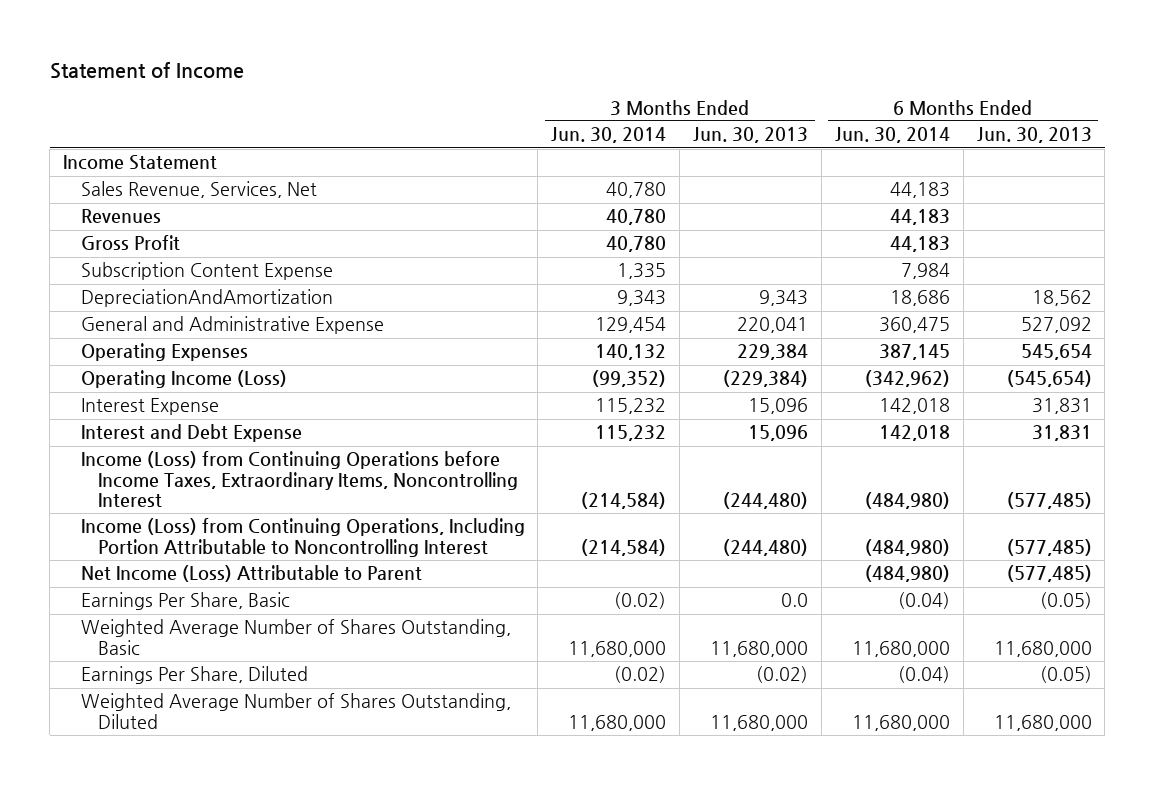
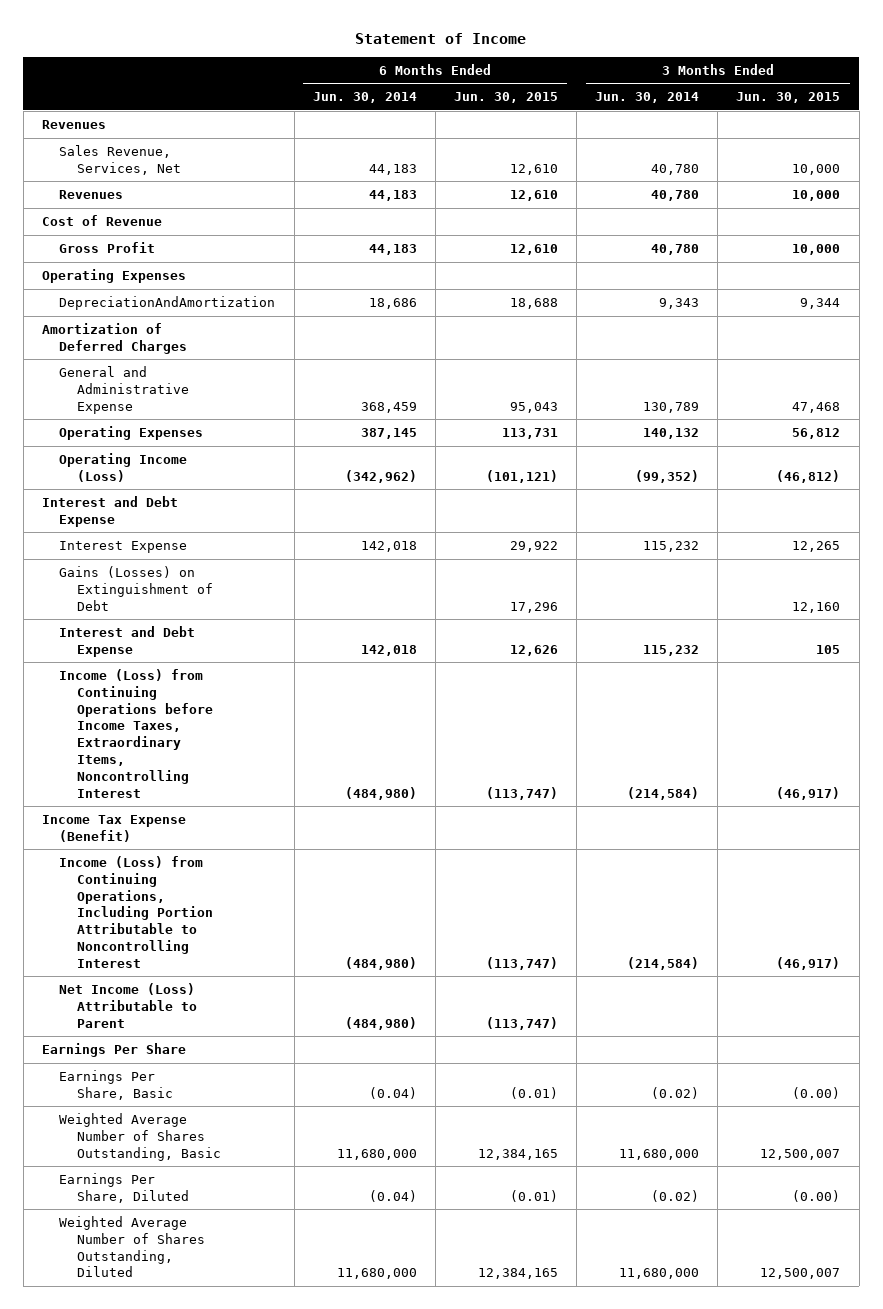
[693,127,809,144] Jun. 30, 2013 -> none
[976,127,1092,144] Jun. 30, 2013 -> none
none -> [453,92,558,104] Jun. 30, 2015
none -> [736,92,841,104] Jun. 30, 2015
[63,155,218,171] Income Statement -> none
none -> [42,120,107,130] Revenues
none -> [42,215,163,227] Cost of Revenue
[80,262,333,281] Subscription Content Expense -> none
none -> [42,269,187,284] Operating Expenses
none -> [42,323,188,354] Amortization of Deferred Charges
[595,317,667,334] 129,454 -> [643,401,700,413] 130,789
[878,317,950,334] 360,475 -> [360,401,417,413] 368,459
none -> [42,496,179,527] Interest and Debt Expense
none -> [59,566,213,611] Gains (Losses) on Extinguishment of Debt
none -> [42,815,187,842] Income Tax Expense (Benefit)
none -> [42,1043,187,1058] Earnings Per Share

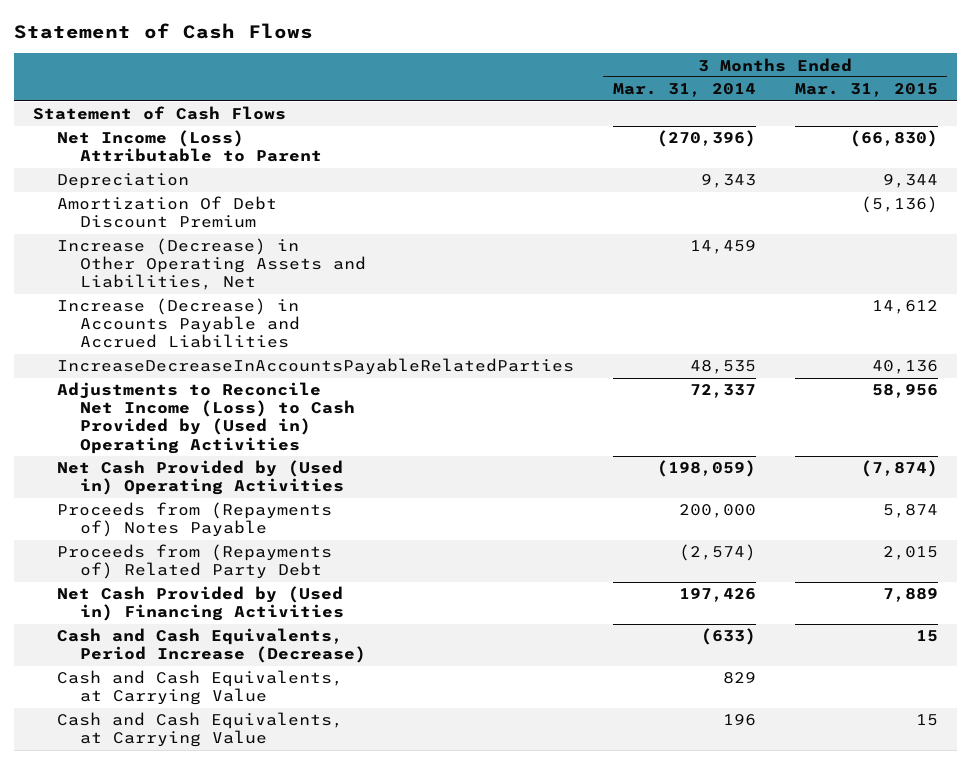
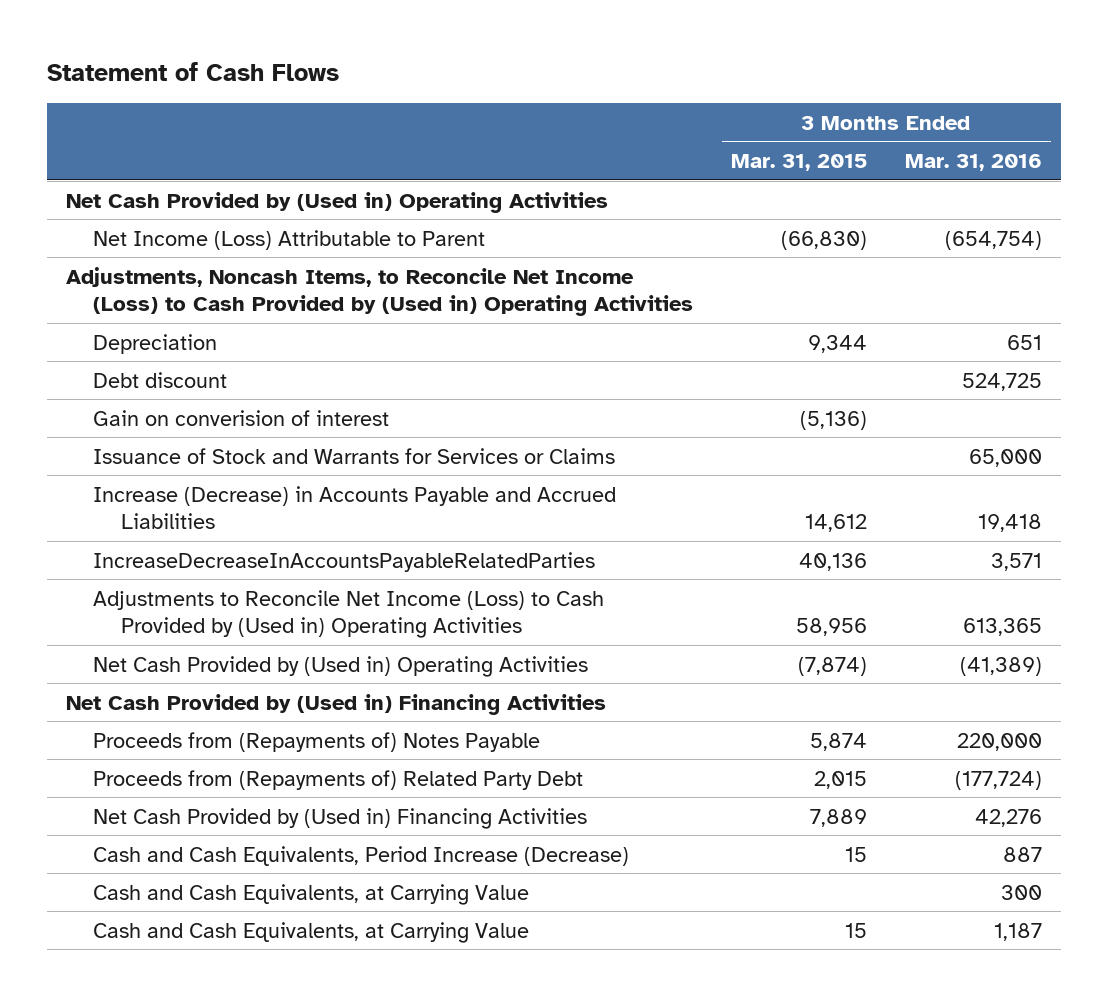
[612,83,756,98] Mar. 31, 2014 -> none
none -> [904,154,1042,172] Mar. 31, 2016
[33,106,287,121] Statement of Cash Flows -> none
none -> [66,191,609,213] Net Cash Provided by (Used in) Operating Activities
none -> [66,266,694,317] Adjustments, Noncash Items, to Reconcile Net Income (Loss) to Cash Provided by (Used in) Operating Activities
[56,238,367,291] Increase (Decrease) in Other Operating Assets and Liabilities, Net -> none
none -> [93,371,228,388] Debt discount
[56,196,277,229] Amortization Of Debt Discount Premium -> [93,409,390,426] Gain on converision of interest
none -> [93,447,616,464] Issuance of Stock and Warrants for Services or Claims
none -> [66,693,607,715] Net Cash Provided by (Used in) Financing Activities

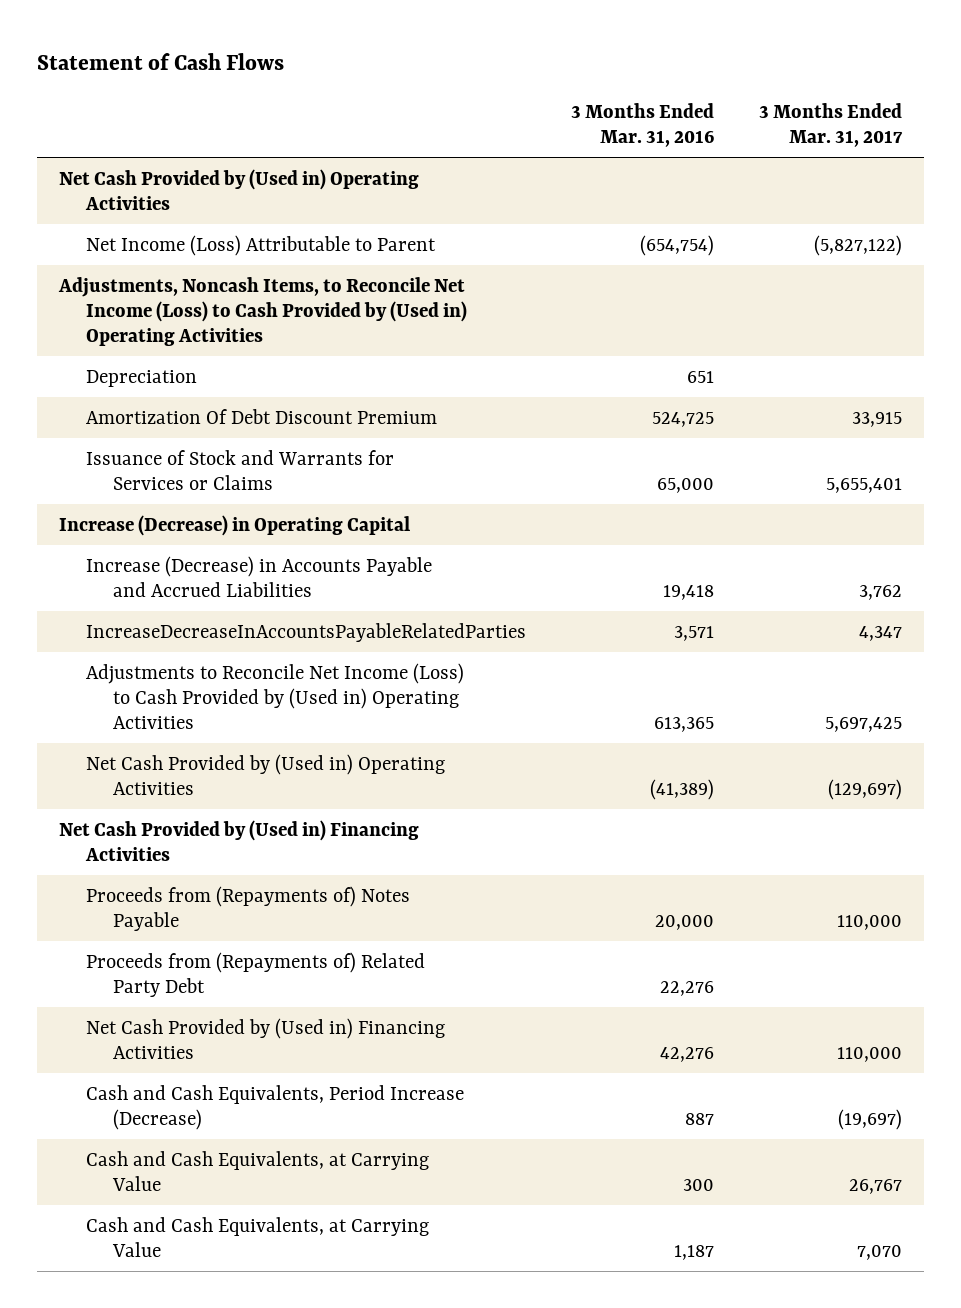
[731,154,868,172] Mar. 31, 2015 -> none
none -> [758,102,903,147] 3 Months Ended Mar. 31, 2017
[93,409,390,426] Gain on converision of interest -> none
[93,371,228,388] Debt discount -> [86,408,438,424] Amortization Of Debt Discount Premium
none -> [59,514,411,536] Increase (Decrease) in Operating Capital
[956,732,1042,751] 220,000 -> [655,914,715,930] 20,000
[954,770,1042,790] (177,724) -> [660,980,715,996] 22,276

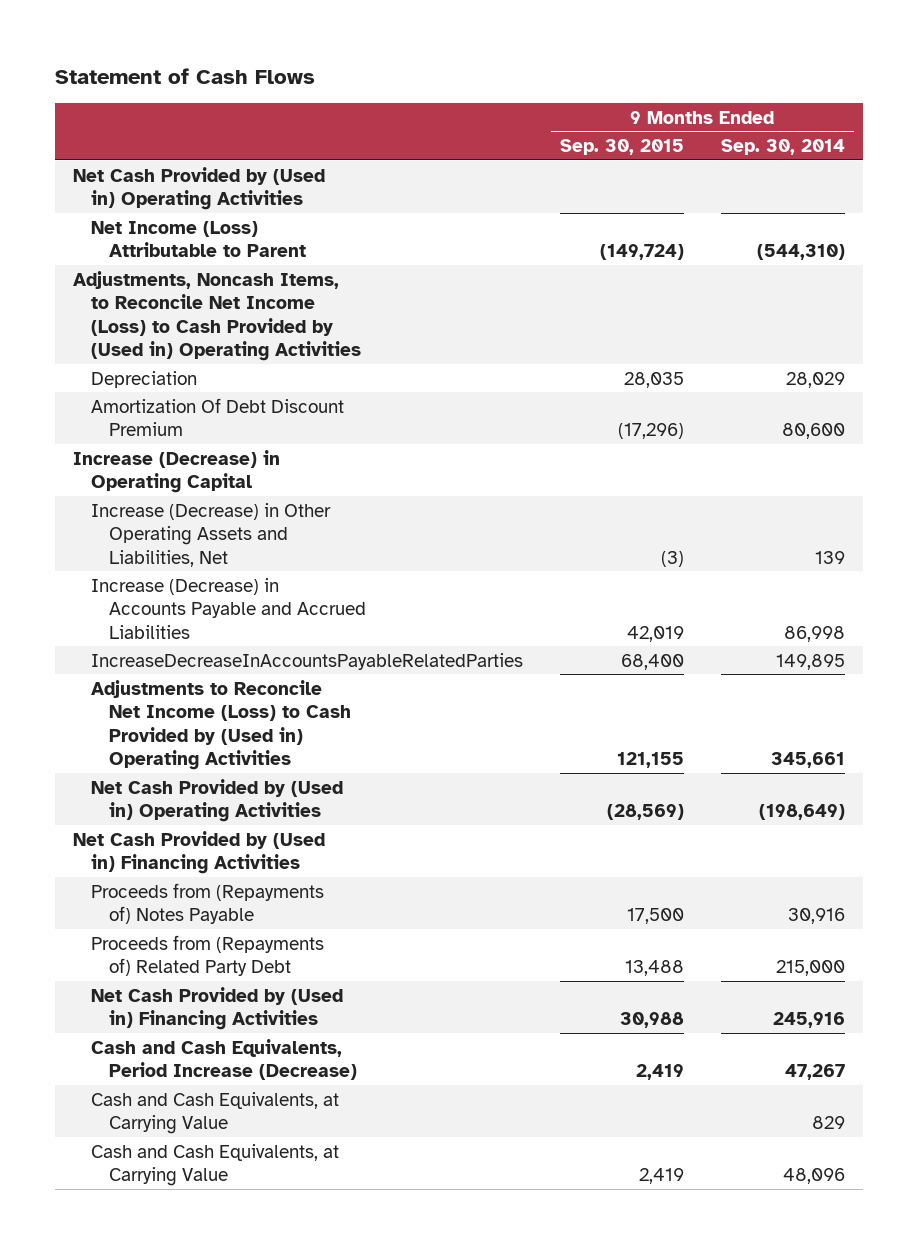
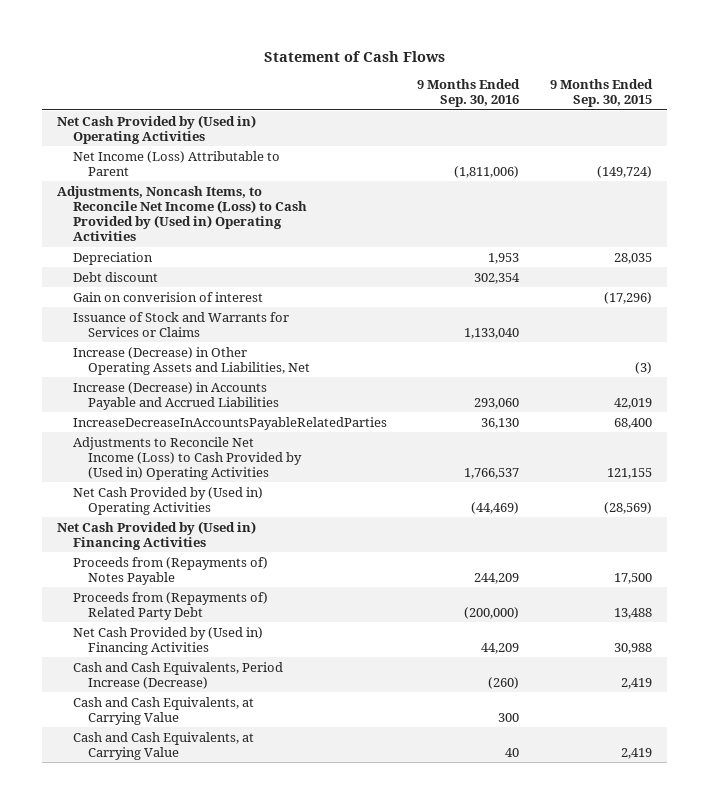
[720,139,845,156] Sep. 30, 2014 -> none
none -> [417,79,521,108] 9 Months Ended Sep. 30, 2016
[73,449,281,494] Increase (Decrease) in Operating Capital -> none
none -> [72,271,158,282] Debt discount
[91,397,345,437] Amortization Of Debt Discount Premium -> [72,291,263,302] Gain on converision of interest
none -> [72,311,289,337] Issuance of Stock and Warrants for Services or Claims

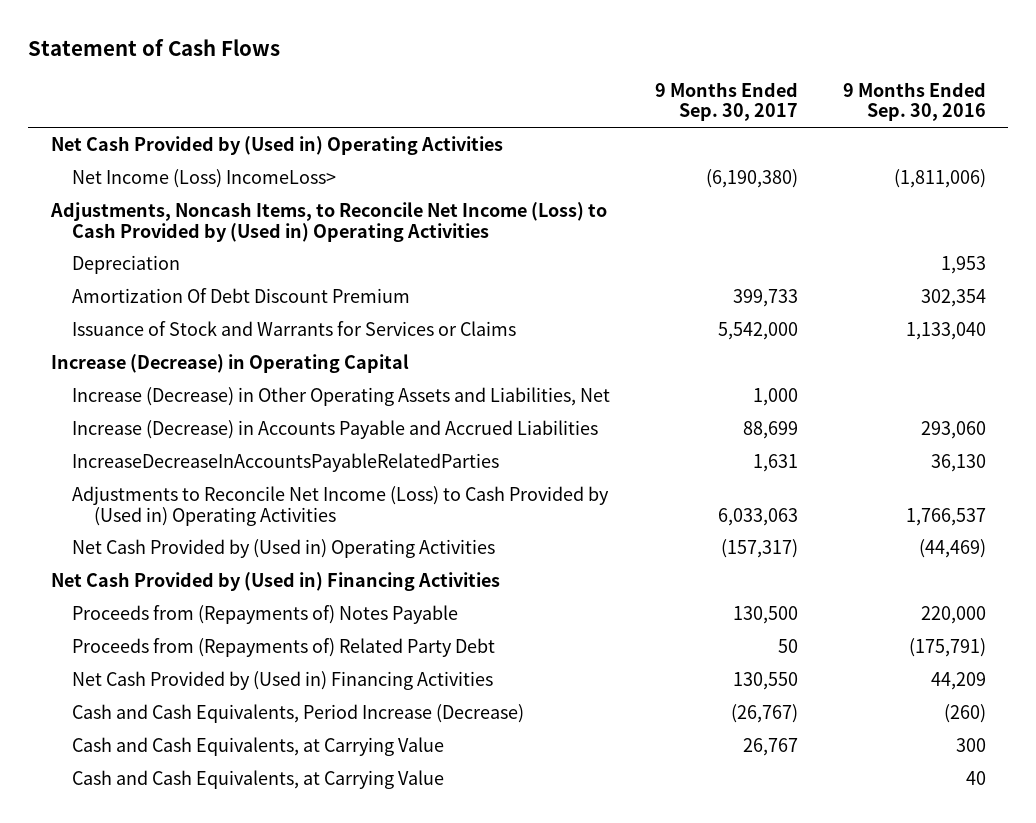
[549,79,653,108] 9 Months Ended Sep. 30, 2015 -> none
none -> [655,81,799,122] 9 Months Ended Sep. 30, 2017
[72,150,280,176] Net Income (Loss) Attributable to Parent -> [72,168,337,188] Net Income (Loss) IncomeLoss>
[72,291,263,302] Gain on converision of interest -> none
[72,271,158,282] Debt discount -> [72,287,411,303] Amortization Of Debt Discount Premium
none -> [50,353,409,373] Increase (Decrease) in Operating Capital
[474,572,520,584] 244,209 -> [920,605,986,624] 220,000
[464,606,520,619] (200,000) -> [908,637,986,657] (175,791)

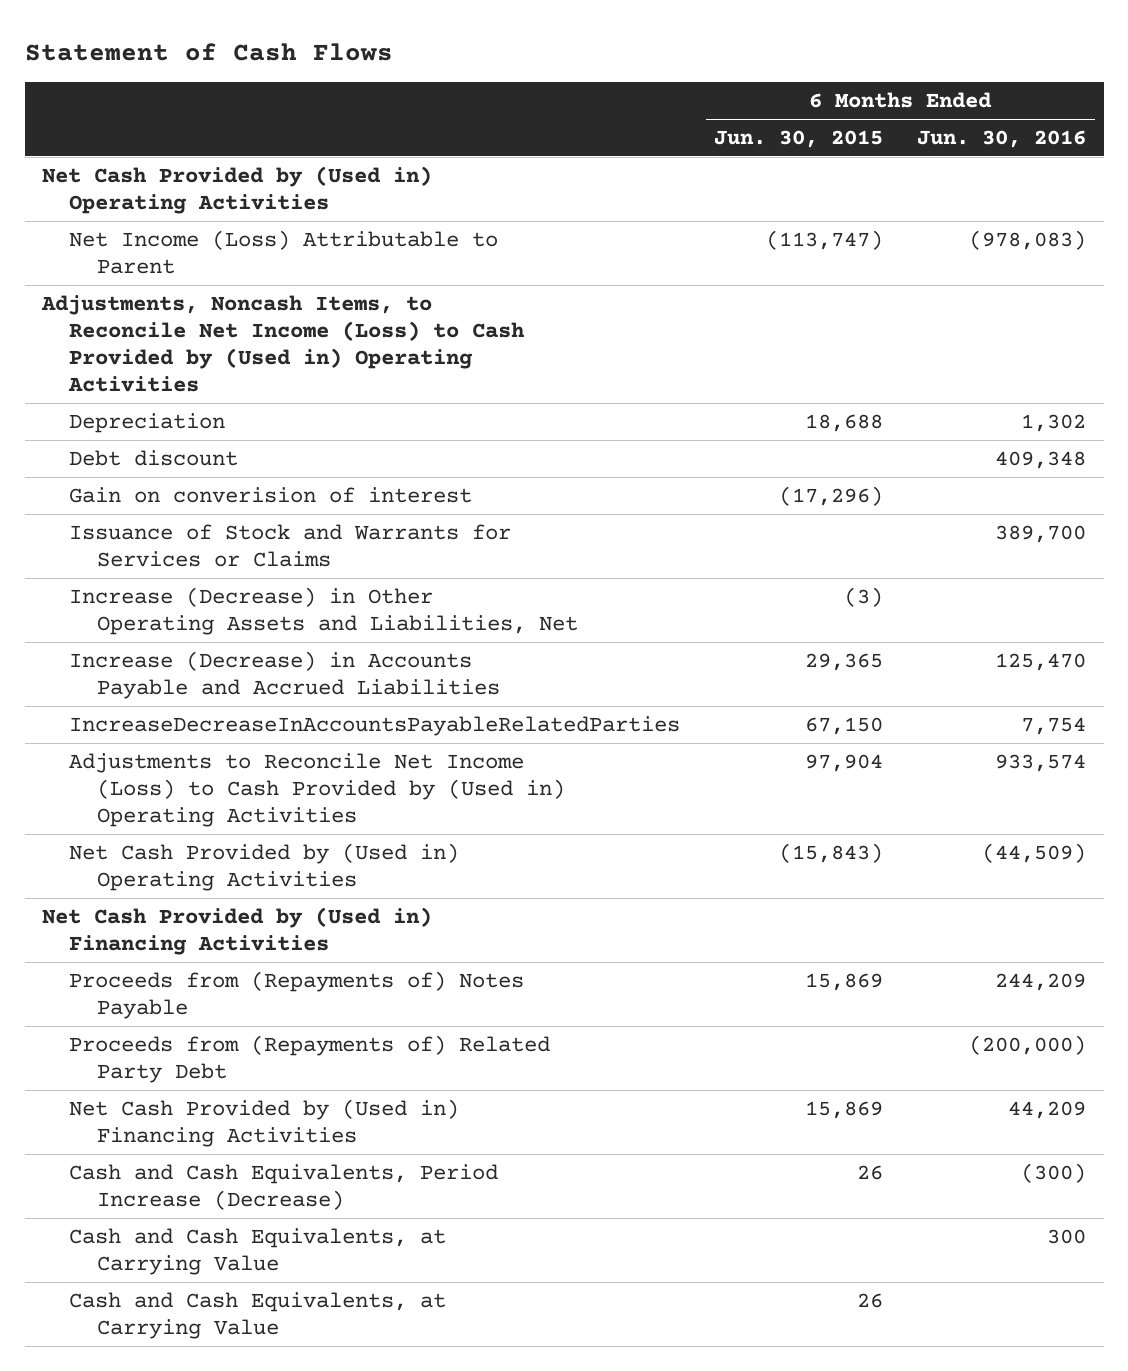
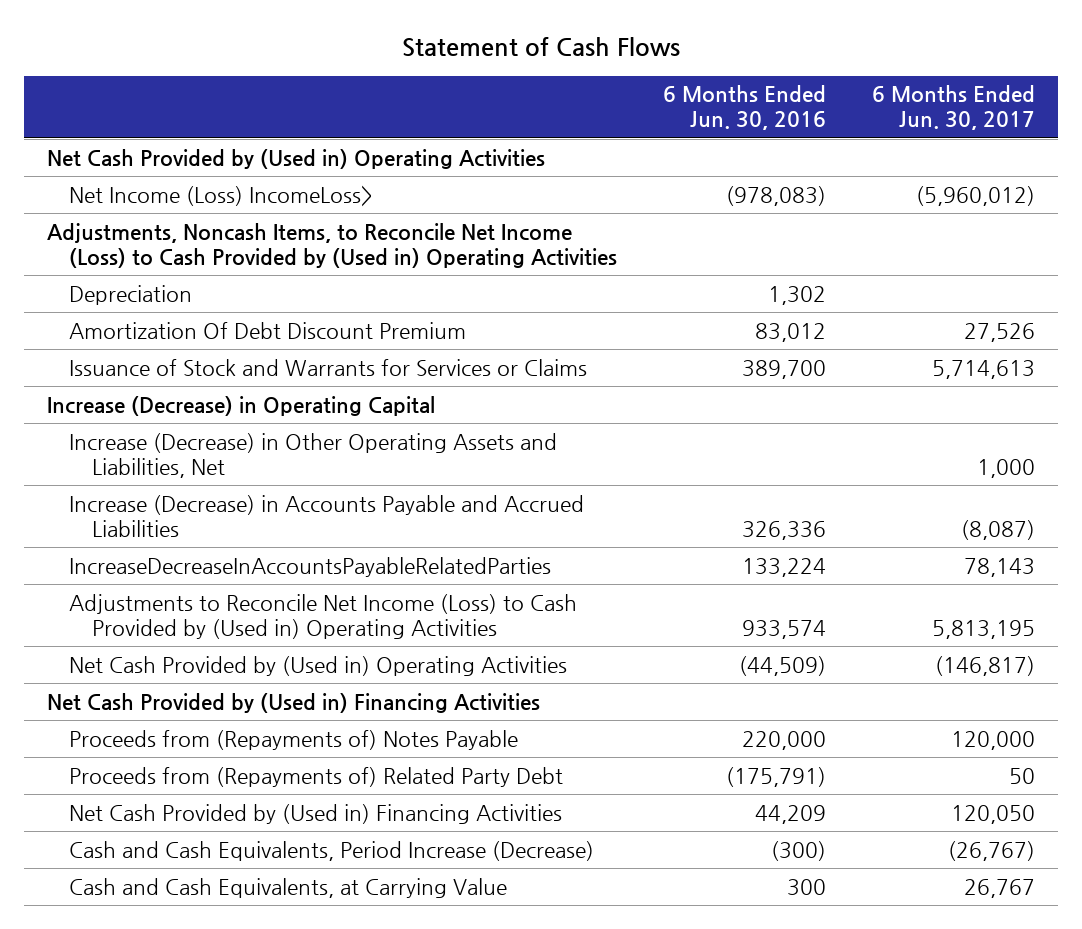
[714,129,884,148] Jun. 30, 2015 -> none
none -> [871,85,1035,131] 6 Months Ended Jun. 30, 2017
[69,229,499,274] Net Income (Loss) Attributable to Parent -> [69,184,373,207] Net Income (Loss) IncomeLoss>
[69,486,473,503] Gain on converision of interest -> none
[69,449,239,466] Debt discount -> [69,321,467,339] Amortization Of Debt Discount Premium
[995,450,1087,469] 409,348 -> [755,322,827,342] 83,012
none -> [46,395,435,416] Increase (Decrease) in Operating Capital
[995,652,1087,671] 125,470 -> [742,520,827,540] 326,336
[1021,716,1087,735] 7,754 -> [742,557,827,577] 133,224
[995,972,1087,991] 244,209 -> [742,730,827,750] 220,000
[969,1034,1087,1055] (200,000) -> [726,766,827,787] (175,791)
[69,1291,447,1339] Cash and Cash Equivalents, at Carrying Value -> none

